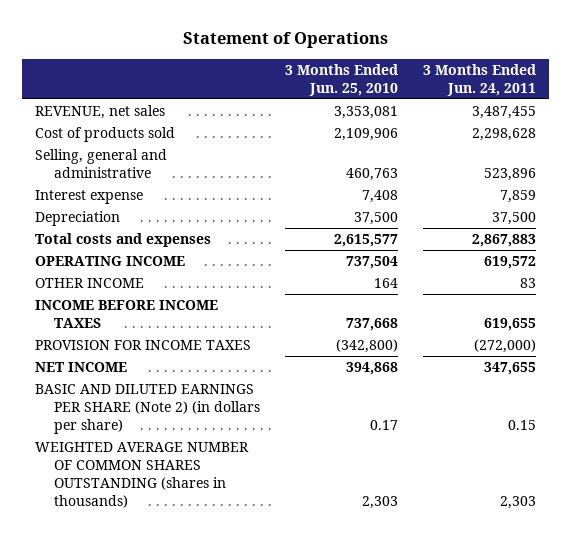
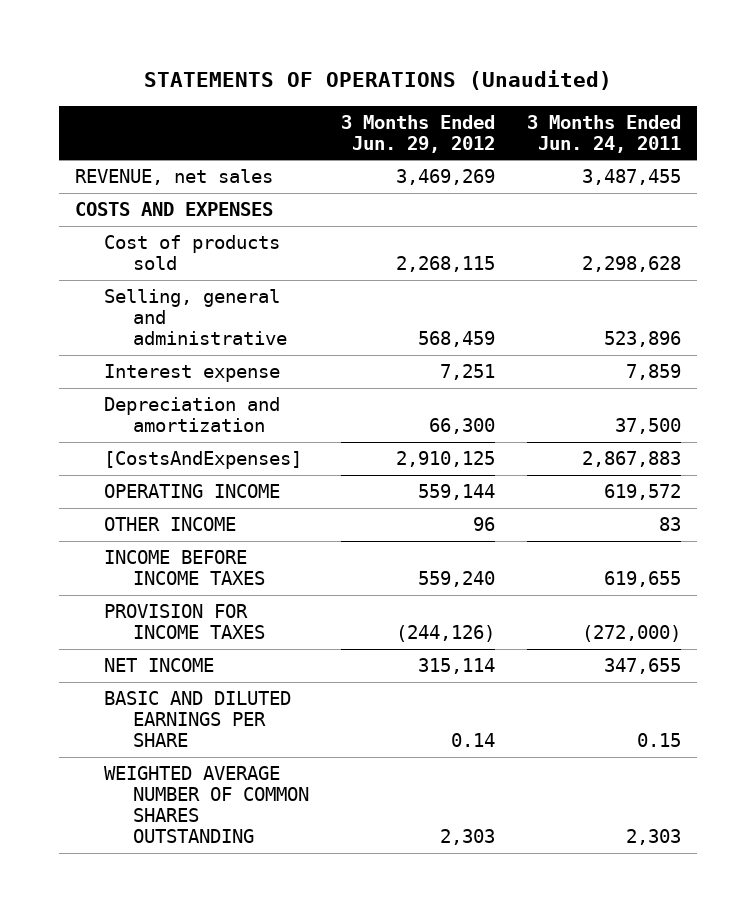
[182,32,388,49] Statement of Operations -> [143,70,612,91] STATEMENTS OF OPERATIONS (Unaudited)
[284,63,398,96] 3 Months Ended Jun. 25, 2010 -> none
none -> [340,114,495,153] 3 Months Ended Jun. 29, 2012
none -> [75,201,274,216] COSTS AND EXPENSES
[35,211,121,227] Depreciation -> [104,396,281,433] Depreciation and amortization
[35,233,212,248] Total costs and expenses -> [104,450,303,469] [CostsAndExpenses]
[35,384,260,435] BASIC AND DILUTED EARNINGS PER SHARE (Note 2) (in dollars per share) -> [104,690,292,748] BASIC AND DILUTED EARNINGS PER SHARE
[35,442,250,509] WEIGHTED AVERAGE NUMBER OF COMMON SHARES OUTSTANDING (shares in thousands) -> [104,765,310,844] WEIGHTED AVERAGE NUMBER OF COMMON SHARES OUTSTANDING

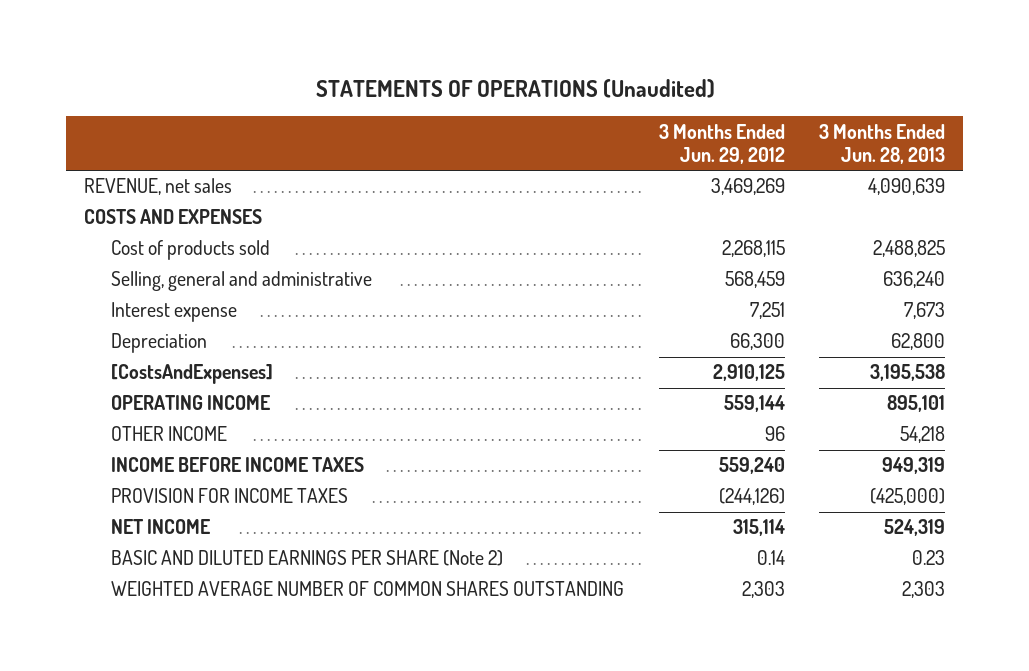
[526,114,681,153] 3 Months Ended Jun. 24, 2011 -> none
none -> [819,123,946,165] 3 Months Ended Jun. 28, 2013
[104,396,281,433] Depreciation and amortization -> [111,333,208,354] Depreciation
[104,690,292,748] BASIC AND DILUTED EARNINGS PER SHARE -> [111,550,504,567] BASIC AND DILUTED EARNINGS PER SHARE (Note 2)

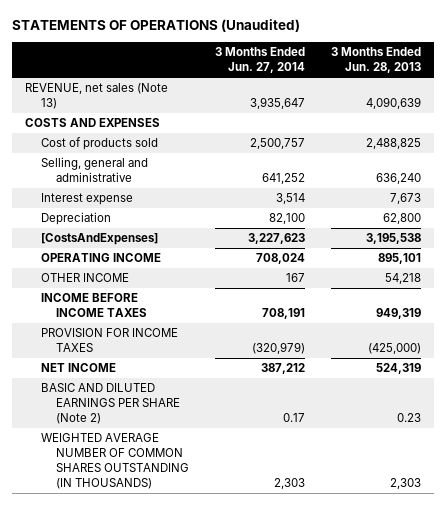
[658,123,785,165] 3 Months Ended Jun. 29, 2012 -> none
none -> [215,47,306,74] 3 Months Ended Jun. 27, 2014
[83,178,232,196] REVENUE, net sales -> [25,83,169,110] REVENUE, net sales (Note 13)
[111,581,625,597] WEIGHTED AVERAGE NUMBER OF COMMON SHARES OUTSTANDING -> [40,433,190,489] WEIGHTED AVERAGE NUMBER OF COMMON SHARES OUTSTANDING (IN THOUSANDS)

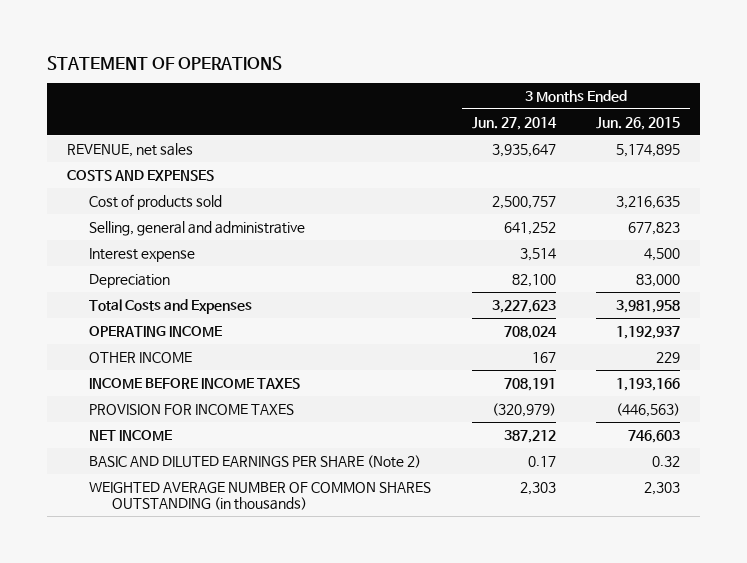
[12,19,301,33] STATEMENTS OF OPERATIONS (Unaudited) -> [46,55,282,70] STATEMENT OF OPERATIONS
[331,47,422,74] 3 Months Ended Jun. 28, 2013 -> none
none -> [596,117,681,131] Jun. 26, 2015
[25,83,169,110] REVENUE, net sales (Note 13) -> [67,143,194,158] REVENUE, net sales
[40,233,158,246] [CostsAndExpenses] -> [89,299,253,315] Total Costs and Expenses
[40,433,190,489] WEIGHTED AVERAGE NUMBER OF COMMON SHARES OUTSTANDING (IN THOUSANDS) -> [89,482,432,511] WEIGHTED AVERAGE NUMBER OF COMMON SHARES OUTSTANDING (in thousands)

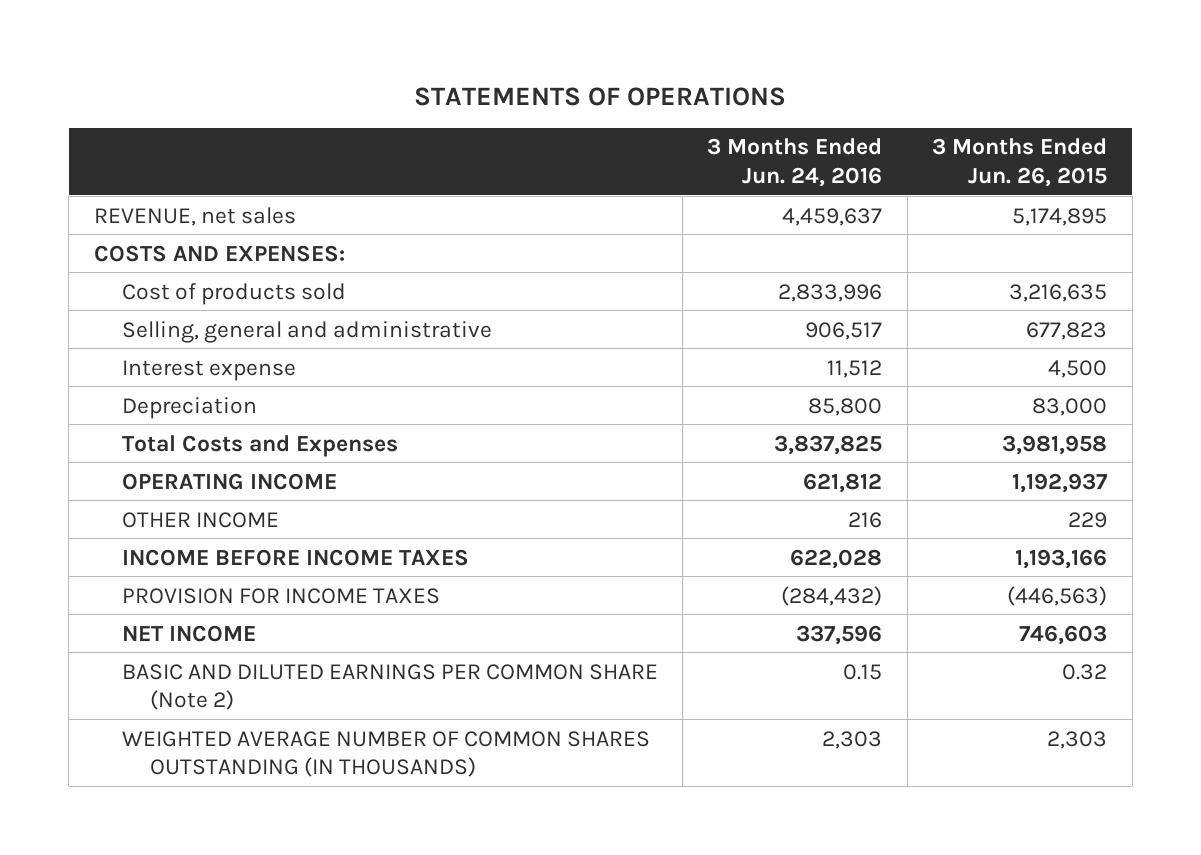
[46,55,282,70] STATEMENT OF OPERATIONS -> [414,86,787,106] STATEMENTS OF OPERATIONS
[471,117,557,131] Jun. 27, 2014 -> none
none -> [707,138,883,187] 3 Months Ended Jun. 24, 2016
[67,170,215,182] COSTS AND EXPENSES -> [93,244,345,262] COSTS AND EXPENSES:
[89,455,422,469] BASIC AND DILUTED EARNINGS PER SHARE (Note 2) -> [121,663,658,711] BASIC AND DILUTED EARNINGS PER COMMON SHARE (Note 2)
[89,482,432,511] WEIGHTED AVERAGE NUMBER OF COMMON SHARES OUTSTANDING (in thousands) -> [121,730,650,778] WEIGHTED AVERAGE NUMBER OF COMMON SHARES OUTSTANDING (IN THOUSANDS)

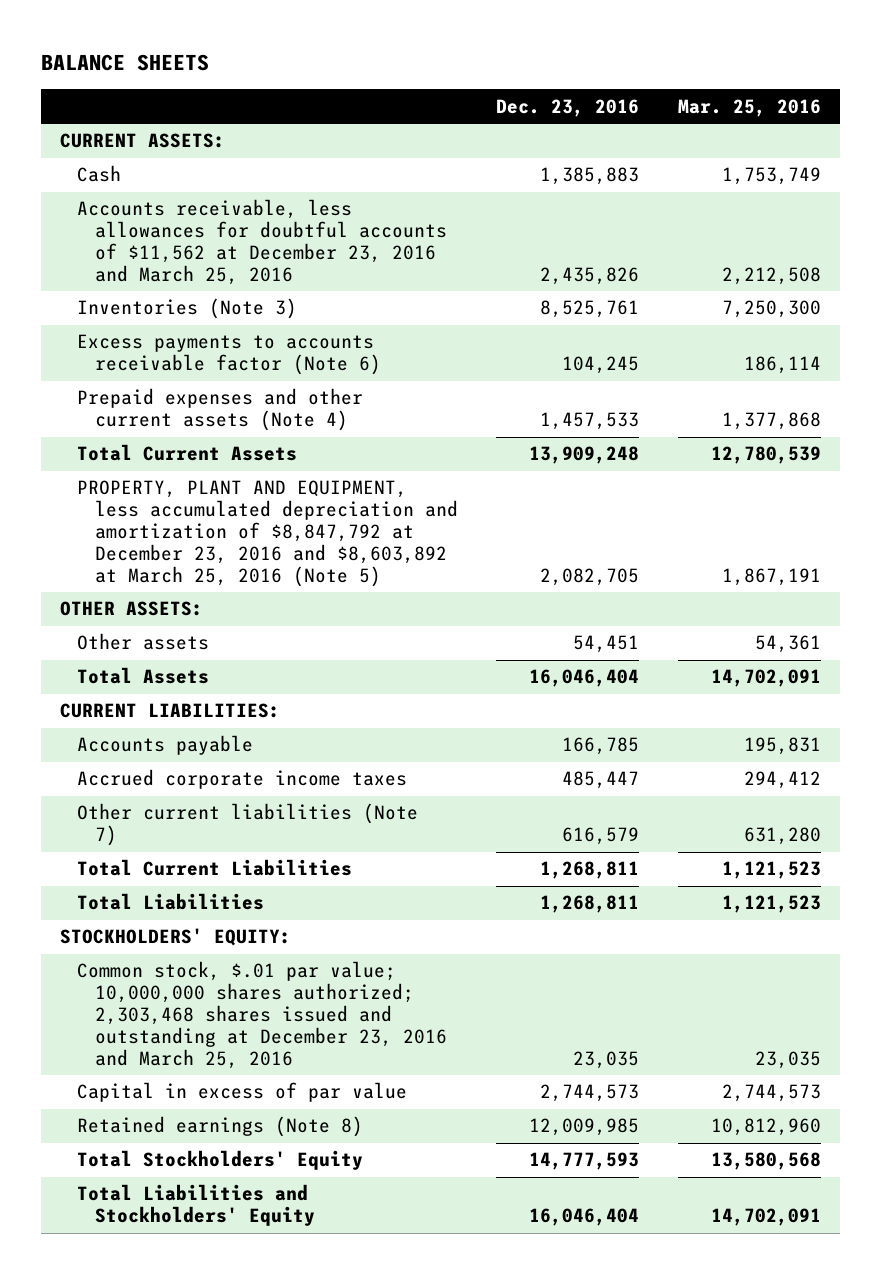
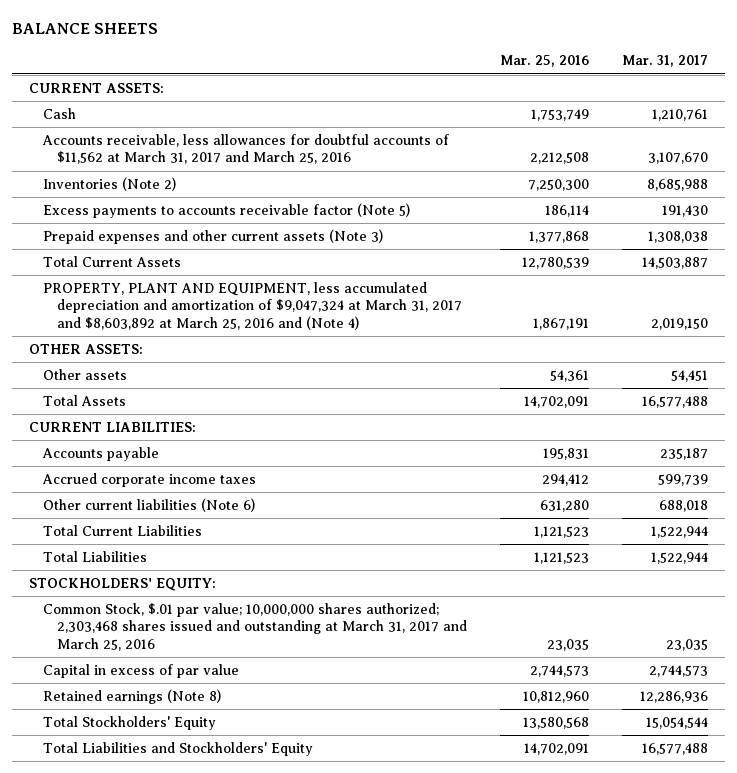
[496,98,640,117] Dec. 23, 2016 -> none
none -> [622,55,709,68] Mar. 31, 2017
[77,199,447,285] Accounts receivable, less allowances for doubtful accounts of $11,562 at December 23, 2016 and March 25, 2016 -> [41,133,449,165] Accounts receivable, less allowances for doubtful accounts of $11,562 at March 31, 2017 and March 25, 2016
[77,298,298,320] Inventories (Note 3) -> [42,176,176,191] Inventories (Note 2)
[77,334,381,376] Excess payments to accounts receivable factor (Note 6) -> [42,202,410,218] Excess payments to accounts receivable factor (Note 5)
[77,388,364,432] Prepaid expenses and other current assets (Note 4) -> [42,228,383,244] Prepaid expenses and other current assets (Note 3)
[77,480,458,587] PROPERTY, PLANT AND EQUIPMENT, less accumulated depreciation and amortization of $8,847,792 at December 23, 2016 and $8,603,892 at March 25, 2016 (Note 5) -> [42,281,462,331] PROPERTY, PLANT AND EQUIPMENT, less accumulated depreciation and amortization of $9,047,324 at March 31, 2017 and $8,603,892 at March 25, 2016 and (Note 4)
[77,803,419,847] Other current liabilities (Note 7) -> [42,497,255,512] Other current liabilities (Note 6)
[77,961,447,1069] Common stock, $.01 par value; 10,000,000 shares authorized; 2,303,468 shares issued and outstanding at December 23, 2016 and March 25, 2016 -> [42,602,467,652] Common Stock, $.01 par value; 10,000,000 shares authorized; 2,303,468 shares issued and outstanding at March 31, 2017 and March 25, 2016

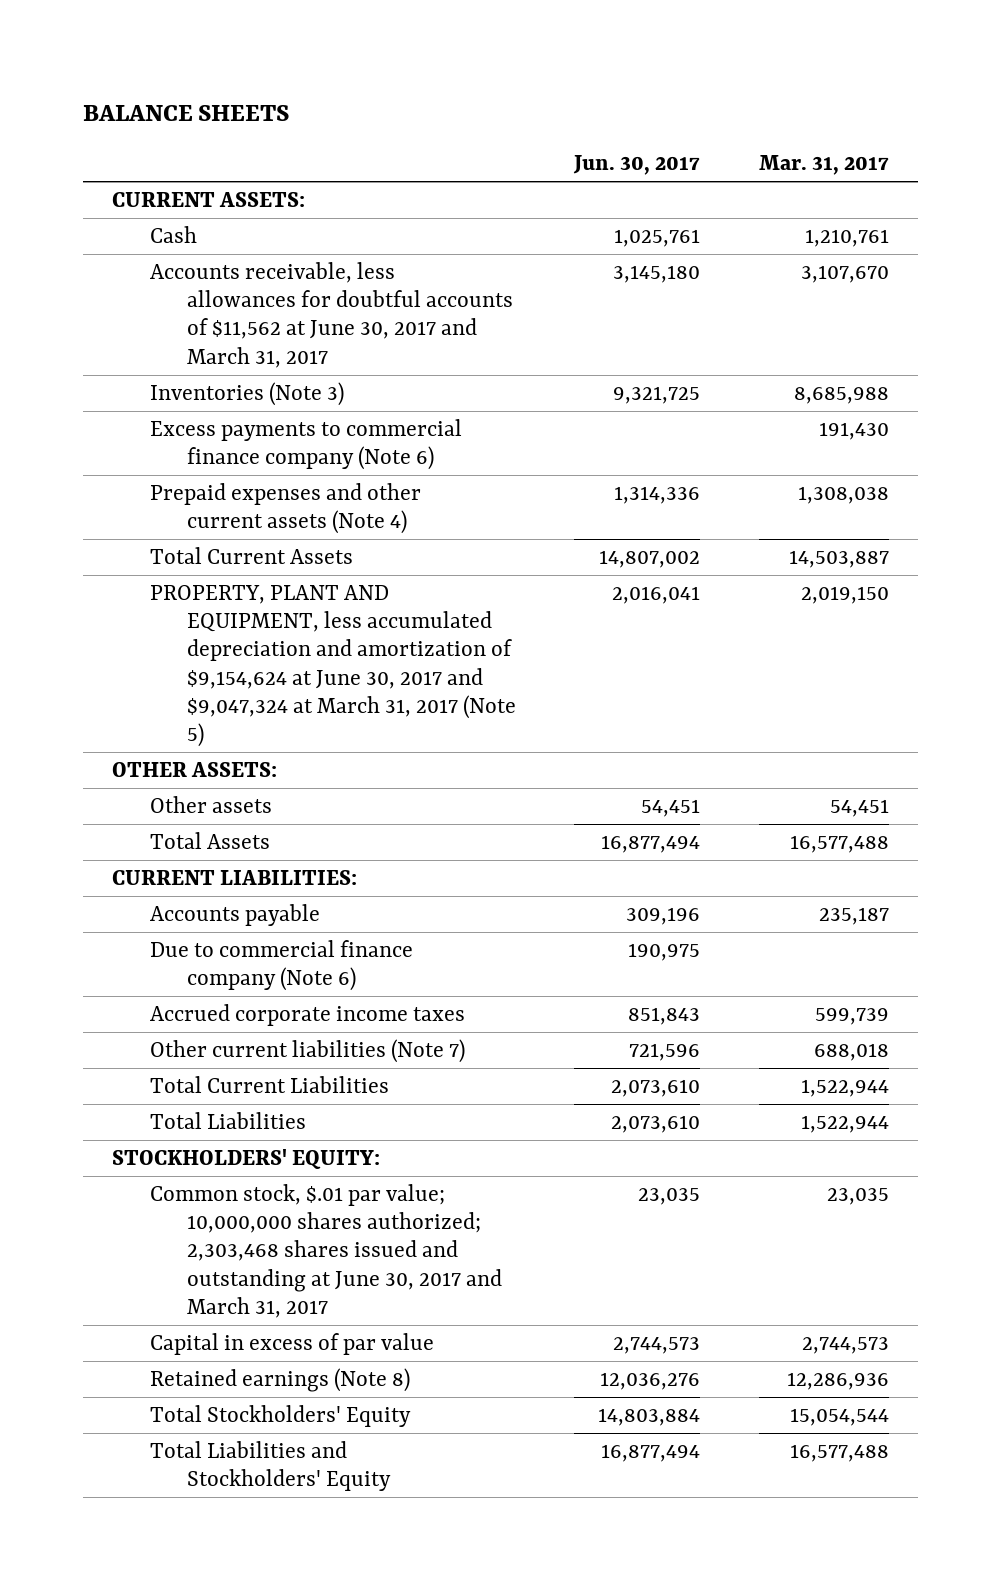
[499,55,589,68] Mar. 25, 2016 -> none
none -> [573,155,701,176] Jun. 30, 2017
[41,133,449,165] Accounts receivable, less allowances for doubtful accounts of $11,562 at March 31, 2017 and March 25, 2016 -> [149,261,513,368] Accounts receivable, less allowances for doubtful accounts of $11,562 at June 30, 2017 and March 31, 2017
[42,176,176,191] Inventories (Note 2) -> [149,381,344,406] Inventories (Note 3)
[42,202,410,218] Excess payments to accounts receivable factor (Note 5) -> [149,418,462,471] Excess payments to commercial finance company (Note 6)
[42,228,383,244] Prepaid expenses and other current assets (Note 3) -> [149,482,421,535] Prepaid expenses and other current assets (Note 4)
[42,281,462,331] PROPERTY, PLANT AND EQUIPMENT, less accumulated depreciation and amortization of $9,047,324 at March 31, 2017 and $8,603,892 at March 25, 2016 and (Note 4) -> [149,584,516,748] PROPERTY, PLANT AND EQUIPMENT, less accumulated depreciation and amortization of $9,154,624 at June 30, 2017 and $9,047,324 at March 31, 2017 (Note 5)
none -> [149,939,413,992] Due to commercial finance company (Note 6)
[42,497,255,512] Other current liabilities (Note 6) -> [149,1038,465,1063] Other current liabilities (Note 7)
[42,602,467,652] Common Stock, $.01 par value; 10,000,000 shares authorized; 2,303,468 shares issued and outstanding at March 31, 2017 and March 25, 2016 -> [149,1183,502,1319] Common stock, $.01 par value; 10,000,000 shares authorized; 2,303,468 shares issued and outstanding at June 30, 2017 and March 31, 2017

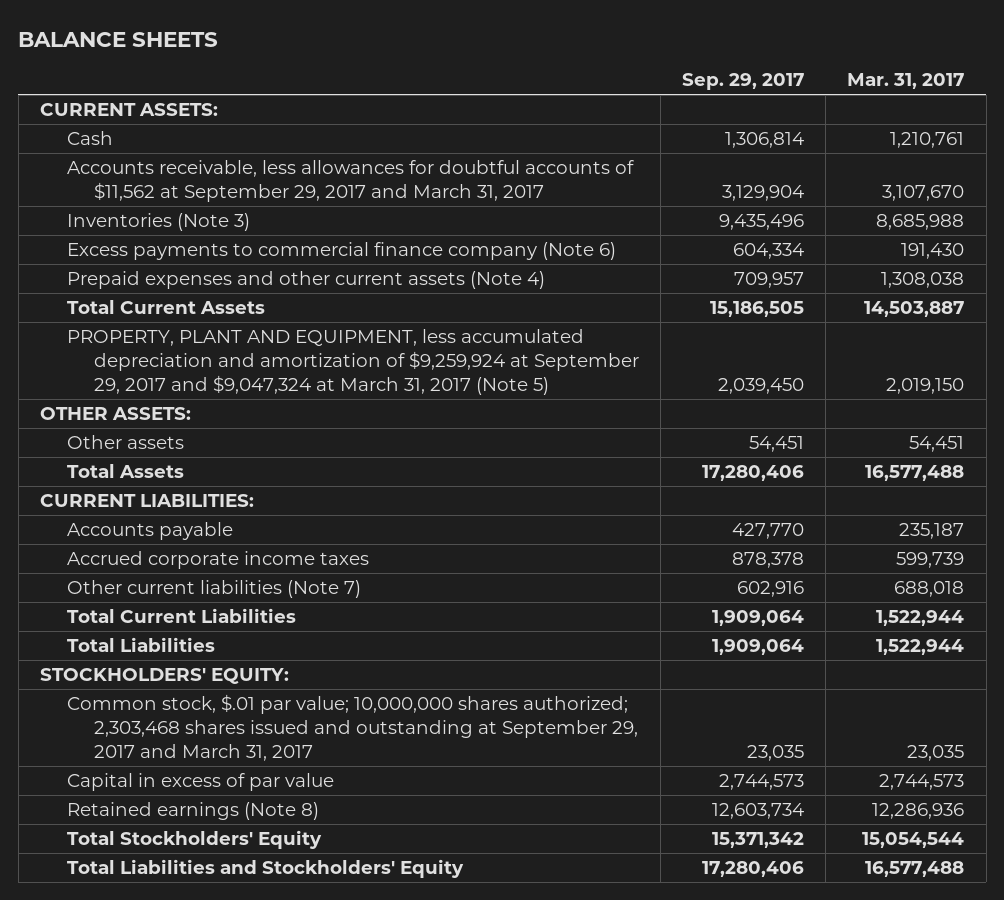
[573,155,701,176] Jun. 30, 2017 -> none
none -> [681,73,804,91] Sep. 29, 2017
[149,261,513,368] Accounts receivable, less allowances for doubtful accounts of $11,562 at June 30, 2017 and March 31, 2017 -> [66,159,634,202] Accounts receivable, less allowances for doubtful accounts of $11,562 at September 29, 2017 and March 31, 2017
[149,584,516,748] PROPERTY, PLANT AND EQUIPMENT, less accumulated depreciation and amortization of $9,154,624 at June 30, 2017 and $9,047,324 at March 31, 2017 (Note 5) -> [66,328,639,395] PROPERTY, PLANT AND EQUIPMENT, less accumulated depreciation and amortization of $9,259,924 at September 29, 2017 and $9,047,324 at March 31, 2017 (Note 5)
[149,939,413,992] Due to commercial finance company (Note 6) -> none
[149,1183,502,1319] Common stock, $.01 par value; 10,000,000 shares authorized; 2,303,468 shares issued and outstanding at June 30, 2017 and March 31, 2017 -> [66,693,638,761] Common stock, $.01 par value; 10,000,000 shares authorized; 2,303,468 shares issued and outstanding at September 29, 2017 and March 31, 2017

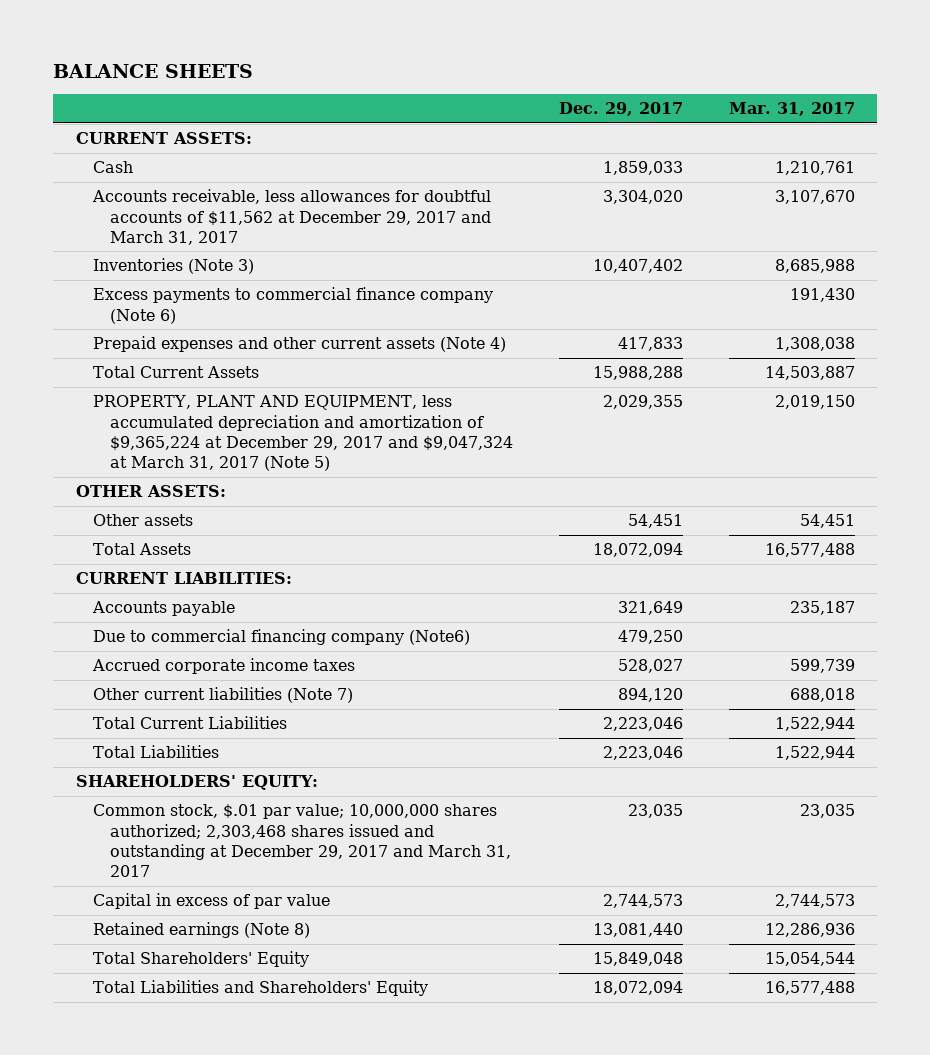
[681,73,804,91] Sep. 29, 2017 -> none
none -> [558,102,683,117] Dec. 29, 2017
[66,159,634,202] Accounts receivable, less allowances for doubtful accounts of $11,562 at September 29, 2017 and March 31, 2017 -> [91,189,491,245] Accounts receivable, less allowances for doubtful accounts of $11,562 at December 29, 2017 and March 31, 2017
[66,328,639,395] PROPERTY, PLANT AND EQUIPMENT, less accumulated depreciation and amortization of $9,259,924 at September 29, 2017 and $9,047,324 at March 31, 2017 (Note 5) -> [92,395,513,472] PROPERTY, PLANT AND EQUIPMENT, less accumulated depreciation and amortization of $9,365,224 at December 29, 2017 and $9,047,324 at March 31, 2017 (Note 5)
none -> [92,629,470,646] Due to commercial financing company (Note6)
[39,667,289,684] STOCKHOLDERS' EQUITY: -> [75,775,318,791] SHAREHOLDERS' EQUITY:
[66,693,638,761] Common stock, $.01 par value; 10,000,000 shares authorized; 2,303,468 shares issued and outstanding at September 29, 2017 and March 31, 2017 -> [92,804,511,878] Common stock, $.01 par value; 10,000,000 shares authorized; 2,303,468 shares issued and outstanding at December 29, 2017 and March 31, 2017
[66,829,322,849] Total Stockholders' Equity -> [92,951,309,968] Total Shareholders' Equity
[66,858,464,878] Total Liabilities and Stockholders' Equity -> [92,980,428,997] Total Liabilities and Shareholders' Equity

